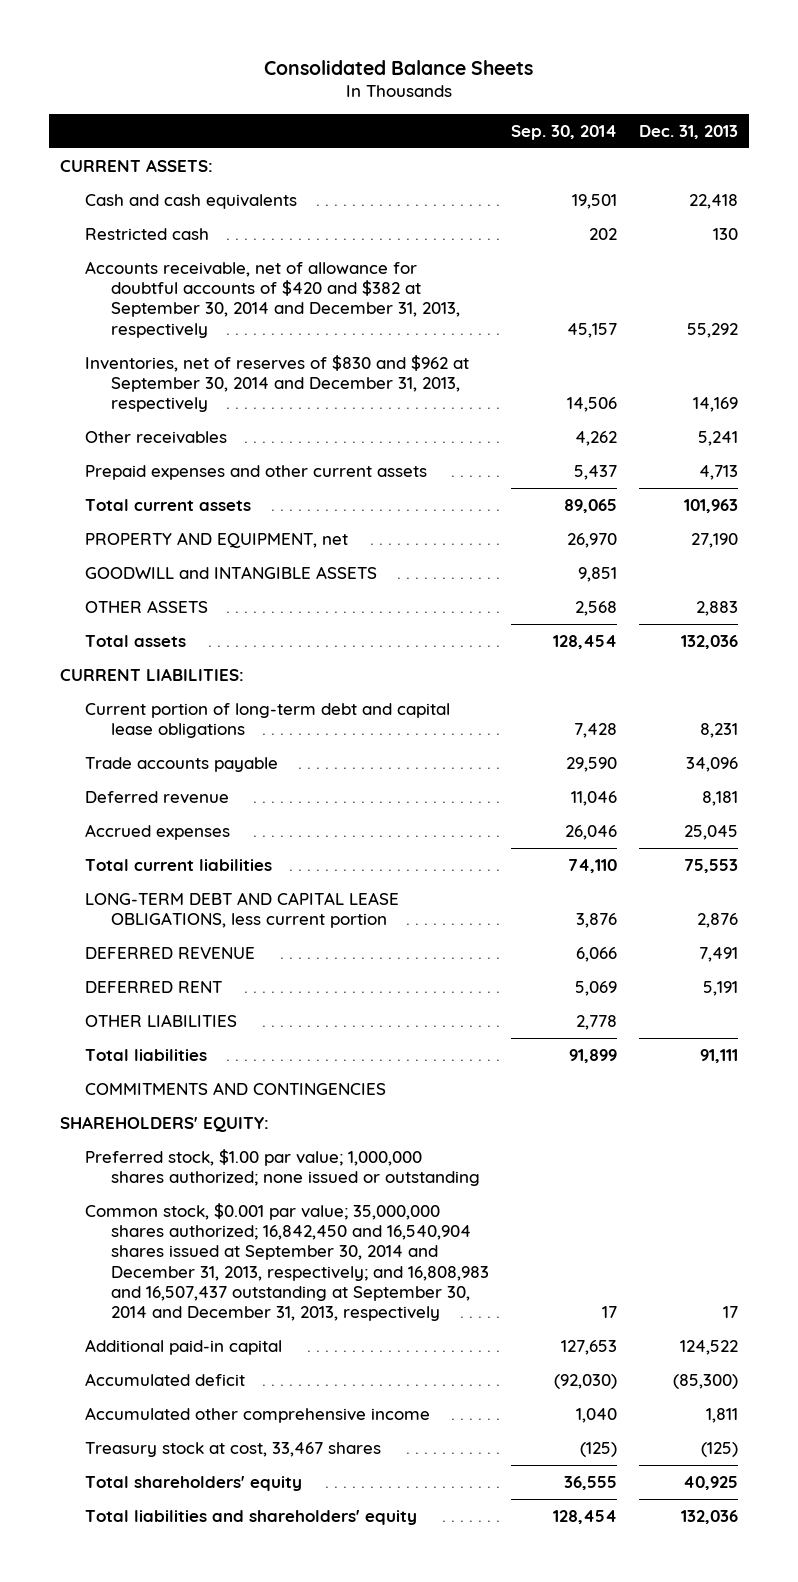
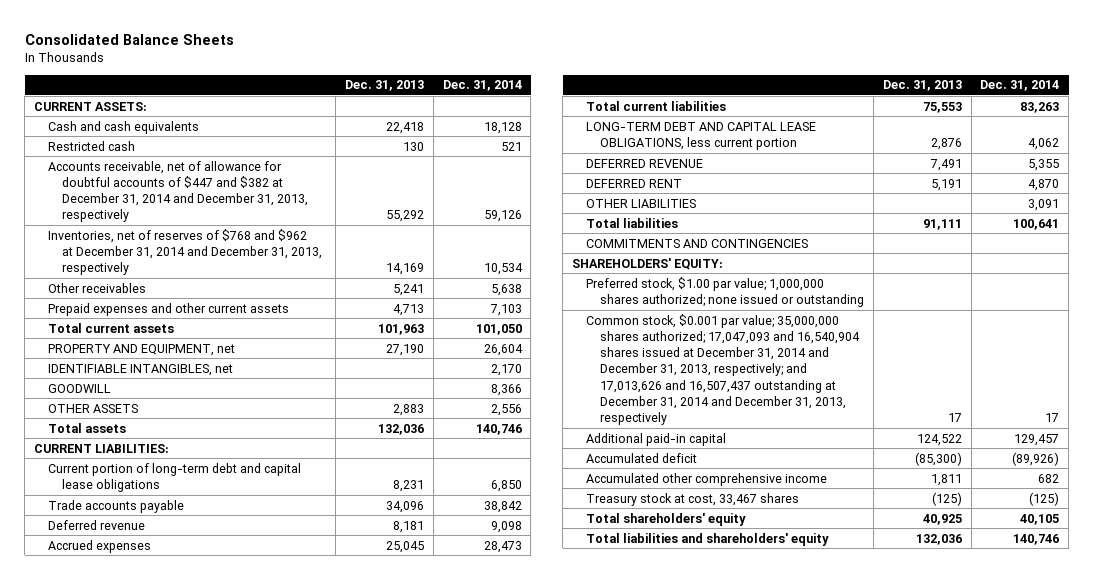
[511,124,618,140] Sep. 30, 2014 -> none
none -> [442,80,522,92] Dec. 31, 2014
[85,260,461,338] Accounts receivable, net of allowance for doubtful accounts of $420 and $382 at September 30, 2014 and December 31, 2013, respectively -> [48,160,309,223] Accounts receivable, net of allowance for doubtful accounts of $447 and $382 at December 31, 2014 and December 31, 2013, respectively
[85,354,470,413] Inventories, net of reserves of $830 and $962 at September 30, 2014 and December 31, 2013, respectively -> [48,228,323,276] Inventories, net of reserves of $768 and $962 at December 31, 2014 and December 31, 2013, respectively
[85,565,378,579] GOODWILL and INTANGIBLE ASSETS -> none
none -> [48,363,234,376] IDENTIFIABLE INTANGIBLES, net
none -> [48,383,112,393] GOODWILL
[85,1202,490,1322] Common stock, $0.001 par value; 35,000,000 shares authorized; 16,842,450 and 16,540,904 shares issued at September 30, 2014 and December 31, 2013, respectively; and 16,808,983 and 16,507,437 outstanding at September 30, 2014 and December 31, 2013, respectively -> [586,313,861,426] Common stock, $0.001 par value; 35,000,000 shares authorized; 17,047,093 and 16,540,904 shares issued at December 31, 2014 and December 31, 2013, respectively; and 17,013,626 and 16,507,437 outstanding at December 31, 2014 and December 31, 2013, respectively

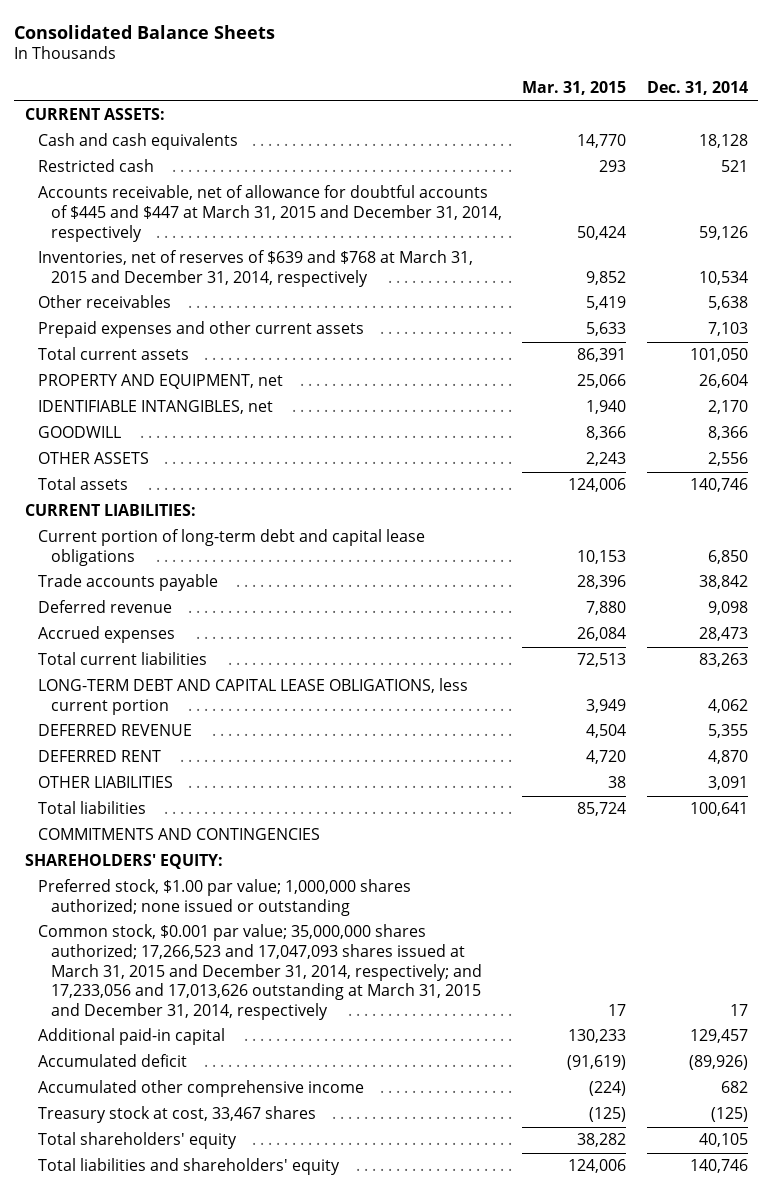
[345,80,425,92] Dec. 31, 2013 -> none
none -> [522,81,627,96] Mar. 31, 2015
[48,160,309,223] Accounts receivable, net of allowance for doubtful accounts of $447 and $382 at December 31, 2014 and December 31, 2013, respectively -> [37,185,503,242] Accounts receivable, net of allowance for doubtful accounts of $445 and $447 at March 31, 2015 and December 31, 2014, respectively
[48,228,323,276] Inventories, net of reserves of $768 and $962 at December 31, 2014 and December 31, 2013, respectively -> [37,250,473,288] Inventories, net of reserves of $639 and $768 at March 31, 2015 and December 31, 2014, respectively
[586,313,861,426] Common stock, $0.001 par value; 35,000,000 shares authorized; 17,047,093 and 16,540,904 shares issued at December 31, 2014 and December 31, 2013, respectively; and 17,013,626 and 16,507,437 outstanding at December 31, 2014 and December 31, 2013, respectively -> [37,924,483,1021] Common stock, $0.001 par value; 35,000,000 shares authorized; 17,266,523 and 17,047,093 shares issued at March 31, 2015 and December 31, 2014, respectively; and 17,233,056 and 17,013,626 outstanding at March 31, 2015 and December 31, 2014, respectively

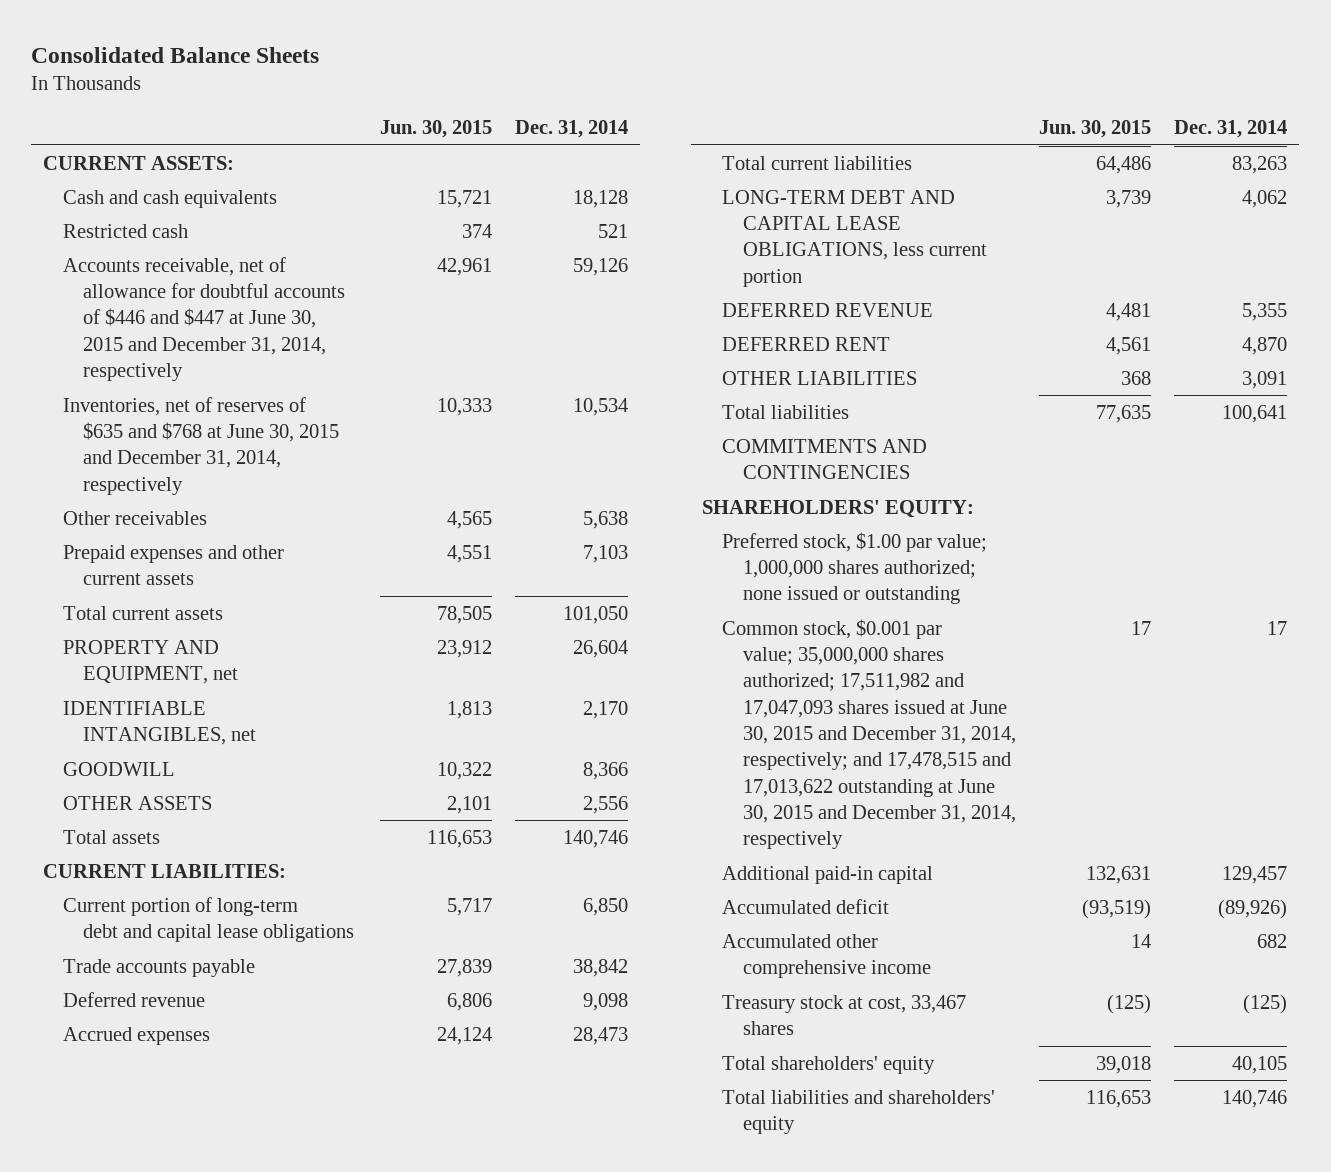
[522,81,627,96] Mar. 31, 2015 -> none
none -> [379,120,492,139] Jun. 30, 2015
[37,185,503,242] Accounts receivable, net of allowance for doubtful accounts of $445 and $447 at March 31, 2015 and December 31, 2014, respectively -> [63,256,346,381] Accounts receivable, net of allowance for doubtful accounts of $446 and $447 at June 30, 2015 and December 31, 2014, respectively
[37,250,473,288] Inventories, net of reserves of $639 and $768 at March 31, 2015 and December 31, 2014, respectively -> [63,396,340,495] Inventories, net of reserves of $635 and $768 at June 30, 2015 and December 31, 2014, respectively
[37,924,483,1021] Common stock, $0.001 par value; 35,000,000 shares authorized; 17,266,523 and 17,047,093 shares issued at March 31, 2015 and December 31, 2014, respectively; and 17,233,056 and 17,013,626 outstanding at March 31, 2015 and December 31, 2014, respectively -> [722,618,1016,850] Common stock, $0.001 par value; 35,000,000 shares authorized; 17,511,982 and 17,047,093 shares issued at June 30, 2015 and December 31, 2014, respectively; and 17,478,515 and 17,013,622 outstanding at June 30, 2015 and December 31, 2014, respectively

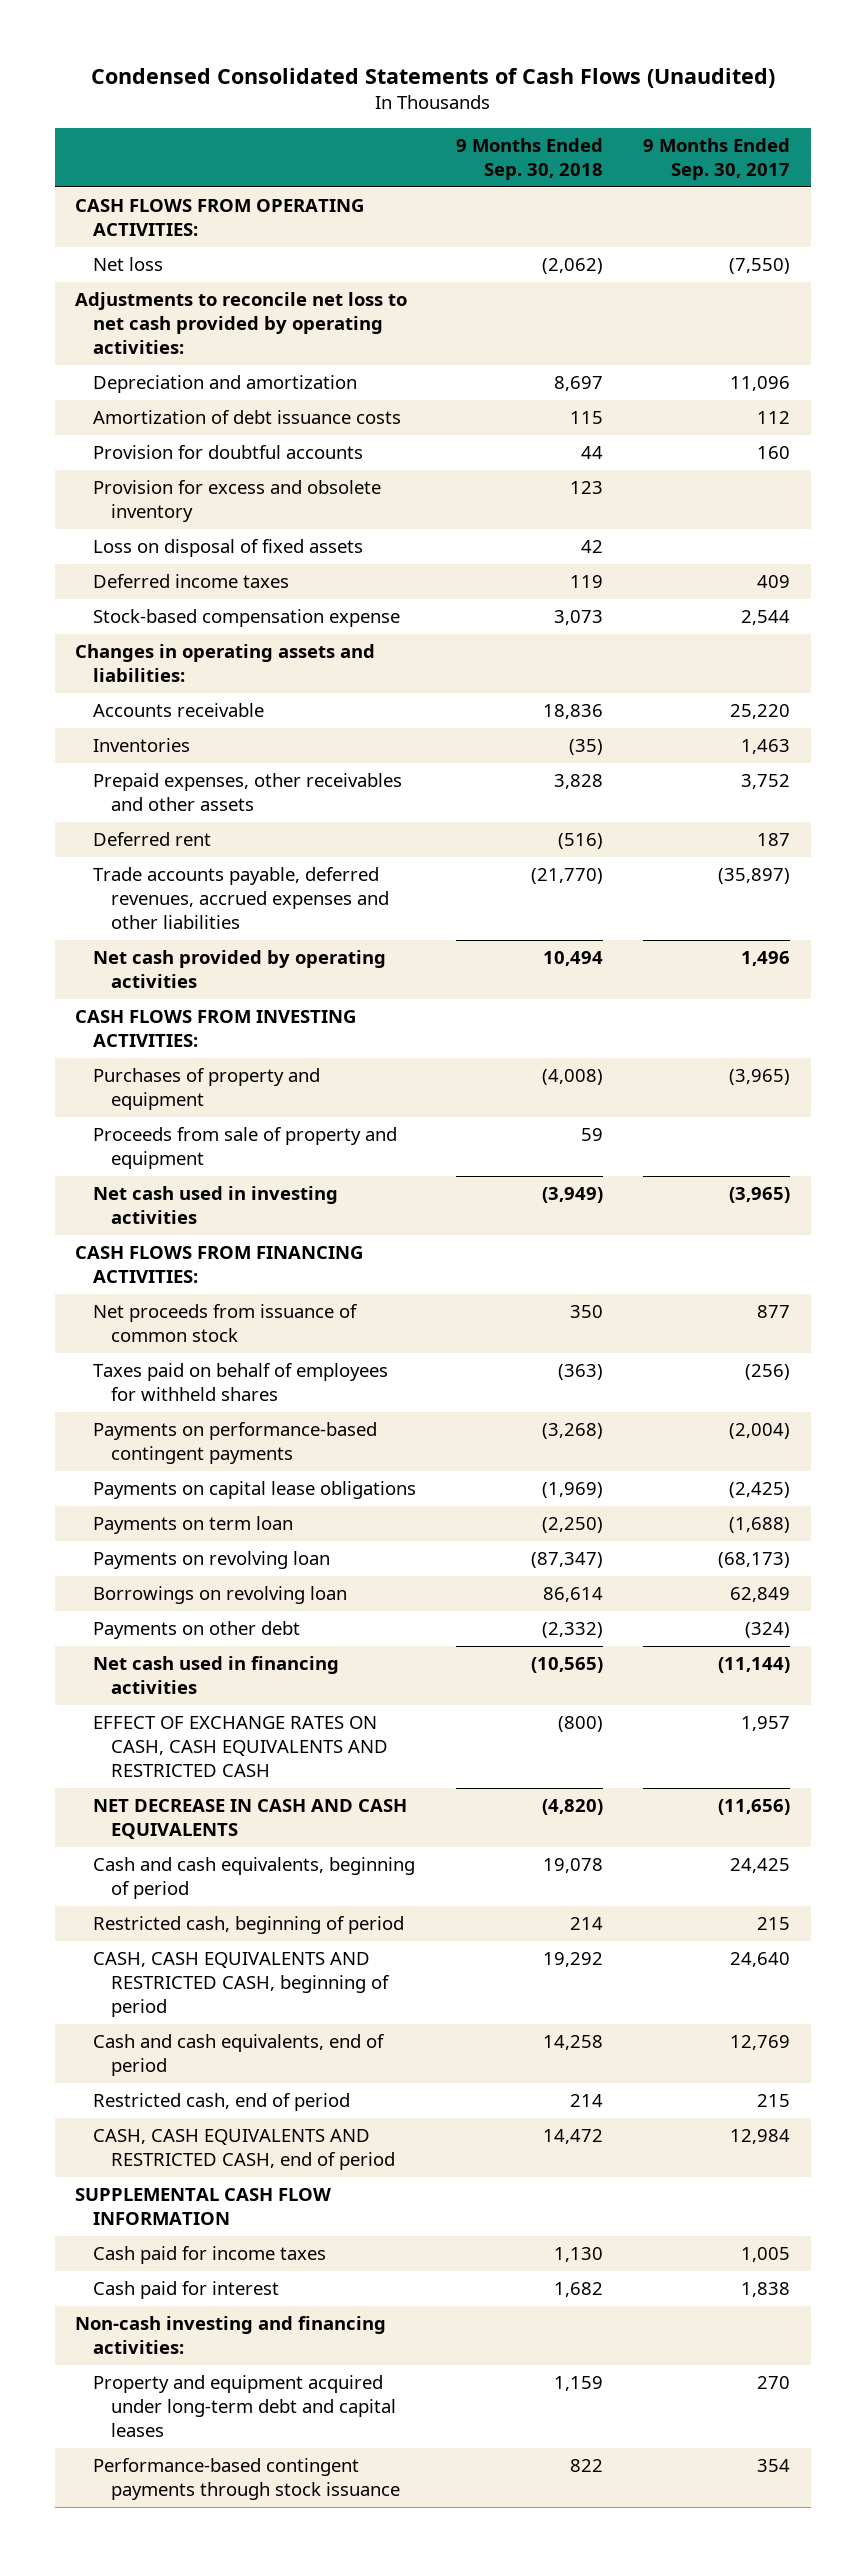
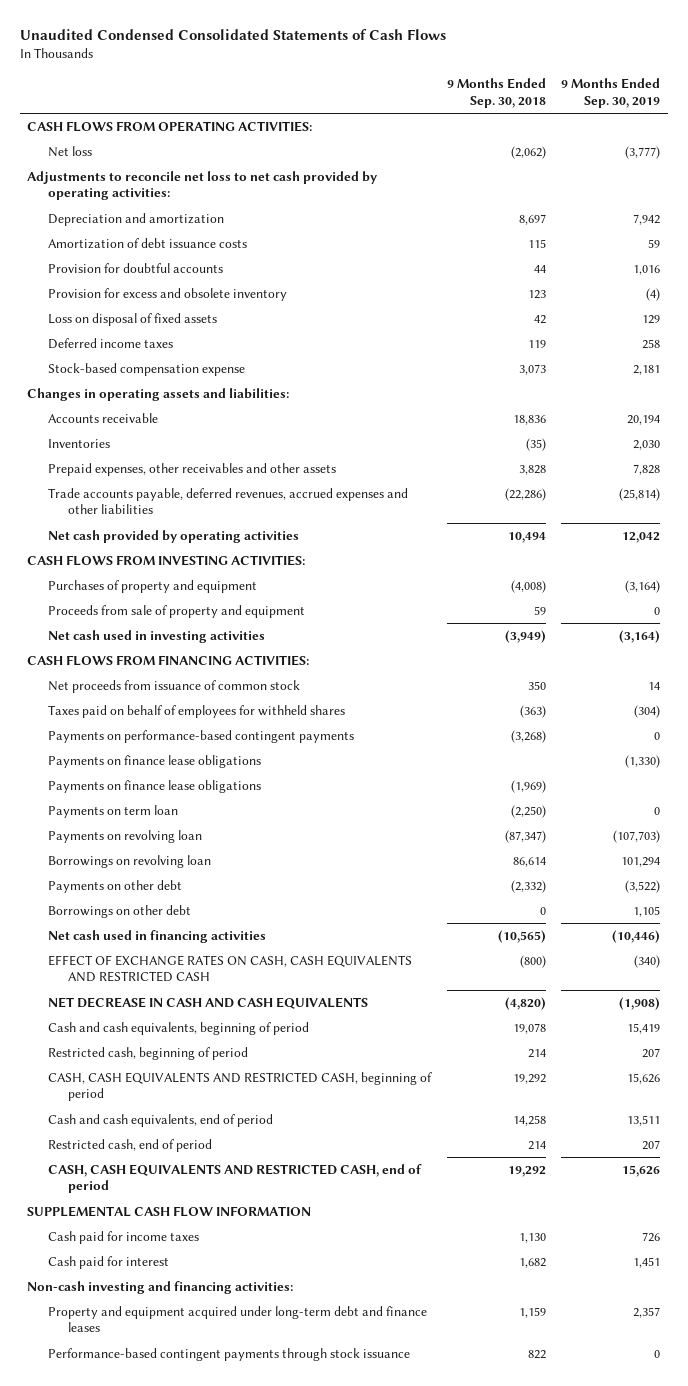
[90,68,775,89] Condensed Consolidated Statements of Cash Flows (Unaudited) -> [19,29,446,41] Unaudited Condensed Consolidated Statements of Cash Flows
[643,138,791,181] 9 Months Ended Sep. 30, 2017 -> none
none -> [561,78,661,108] 9 Months Ended Sep. 30, 2019
[92,832,211,847] Deferred rent -> none
[531,868,604,885] (21,770) -> [504,487,546,501] (22,286)
none -> [47,754,261,768] Payments on finance lease obligations
[92,1481,416,1500] Payments on capital lease obligations -> [47,779,261,793] Payments on finance lease obligations
none -> [47,904,191,918] Borrowings on other debt
[543,2129,604,2145] 14,472 -> [507,1165,546,1177] 19,292
[92,2375,396,2437] Property and equipment acquired under long-term debt and capital leases -> [47,1305,427,1333] Property and equipment acquired under long-term debt and finance leases

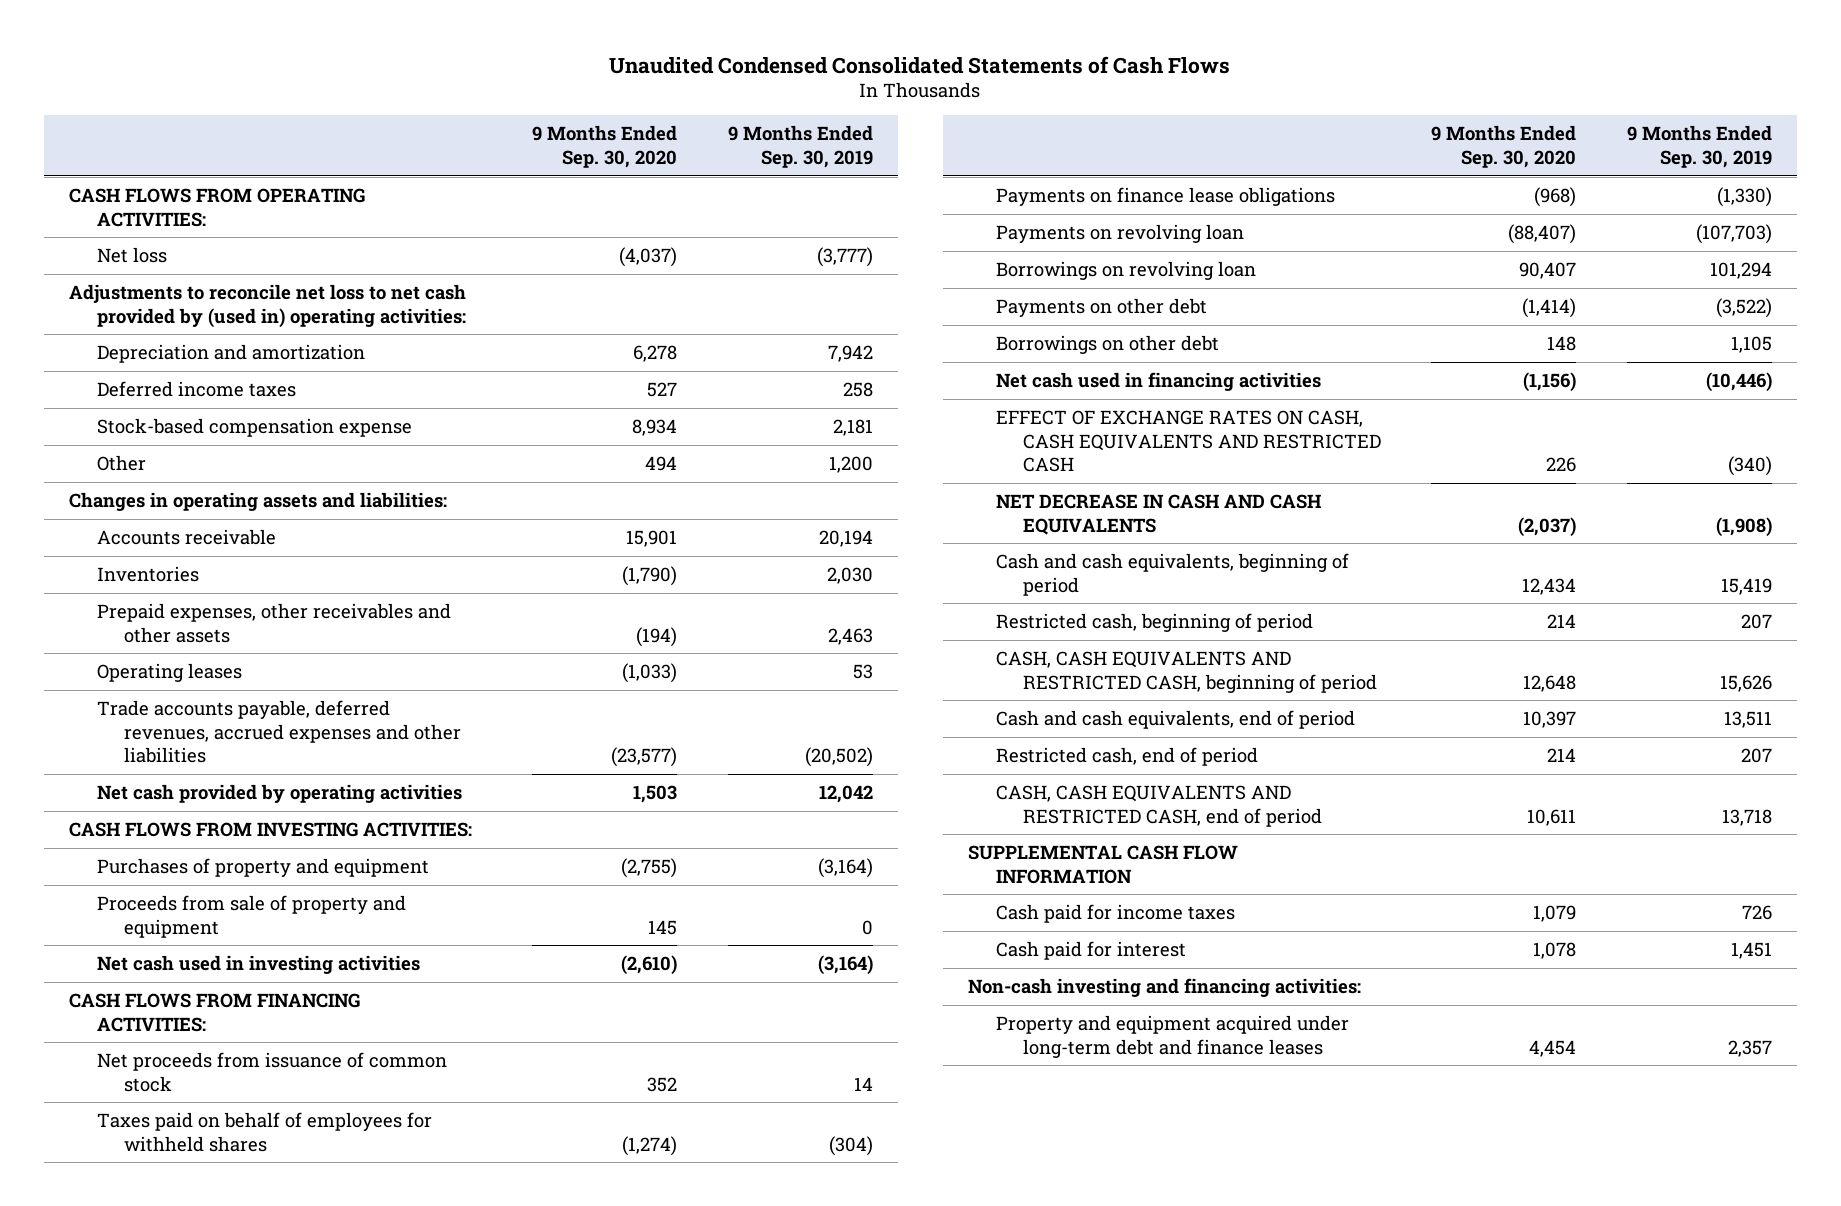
[446,78,546,108] 9 Months Ended Sep. 30, 2018 -> none
none -> [532,125,678,169] 9 Months Ended Sep. 30, 2020
[27,170,378,201] Adjustments to reconcile net loss to net cash provided by operating activities: -> [69,283,467,328] Adjustments to reconcile net loss to net cash provided by (used in) operating activities:
[47,237,247,249] Amortization of debt issuance costs -> none
[47,262,223,273] Provision for doubtful accounts -> none
[47,287,287,301] Provision for excess and obsolete inventory -> none
[47,312,217,326] Loss on disposal of fixed assets -> none
none -> [96,454,146,471] Other
[633,463,661,475] 7,828 -> [827,627,873,645] 2,463
none -> [96,662,242,682] Operating leases
[619,487,661,501] (25,814) -> [804,747,873,768] (20,502)
[47,729,354,743] Payments on performance-based contingent payments -> none
[47,779,261,793] Payments on finance lease obligations -> none
[47,804,178,818] Payments on term loan -> none
[622,1164,661,1177] 15,626 -> [1721,808,1772,826] 13,718
[47,1347,410,1361] Performance-based contingent payments through stock issuance -> none

